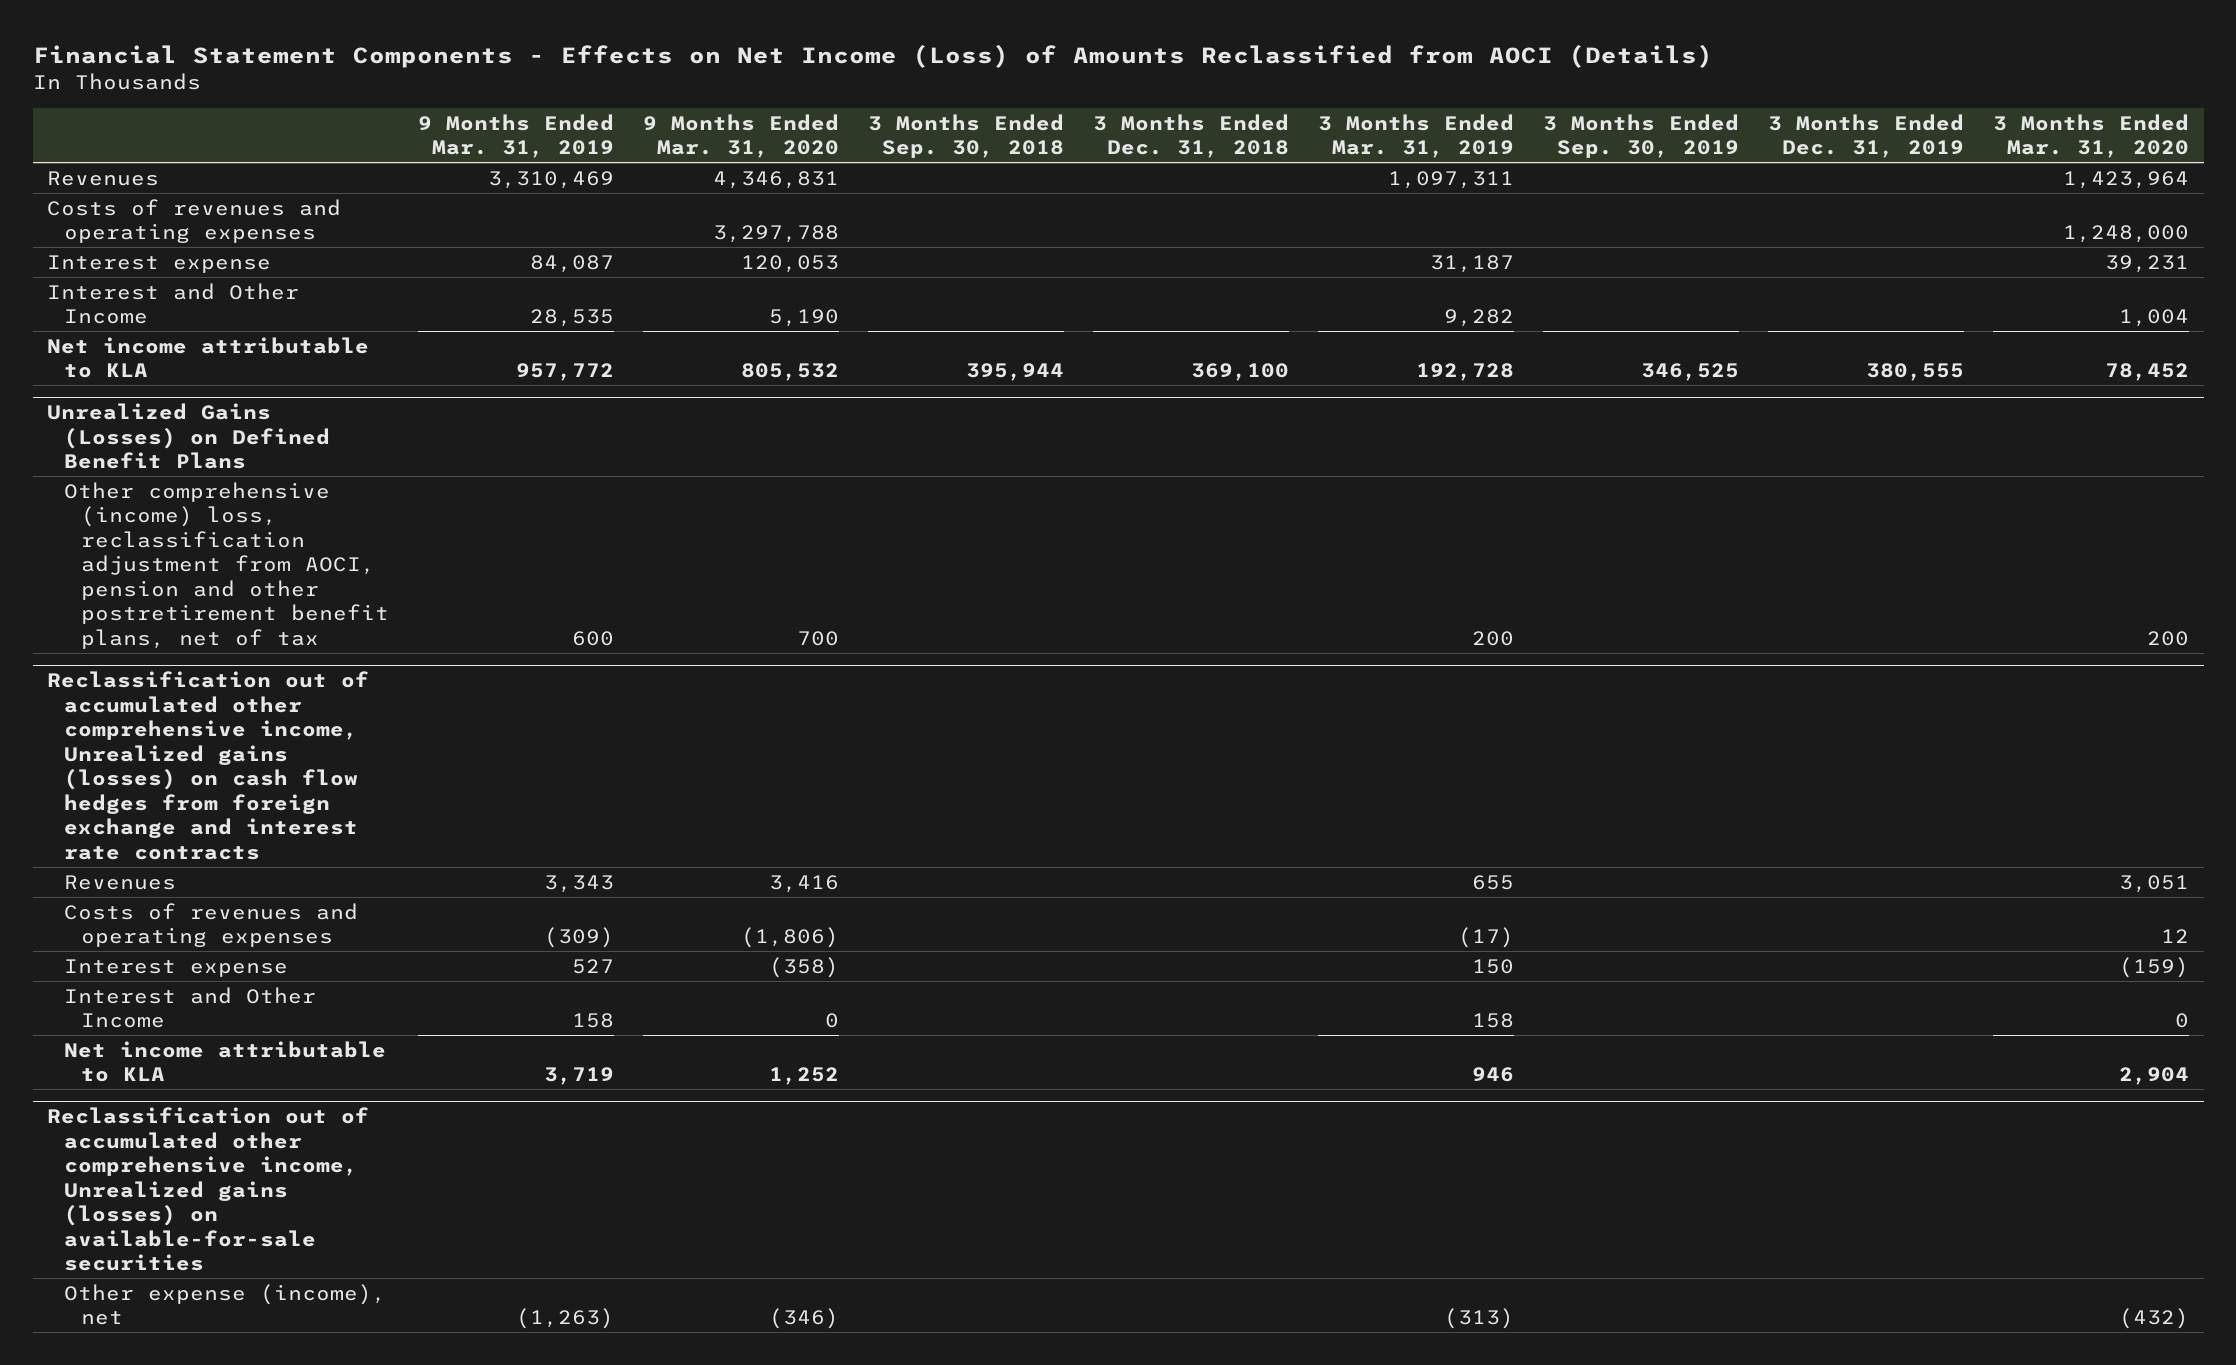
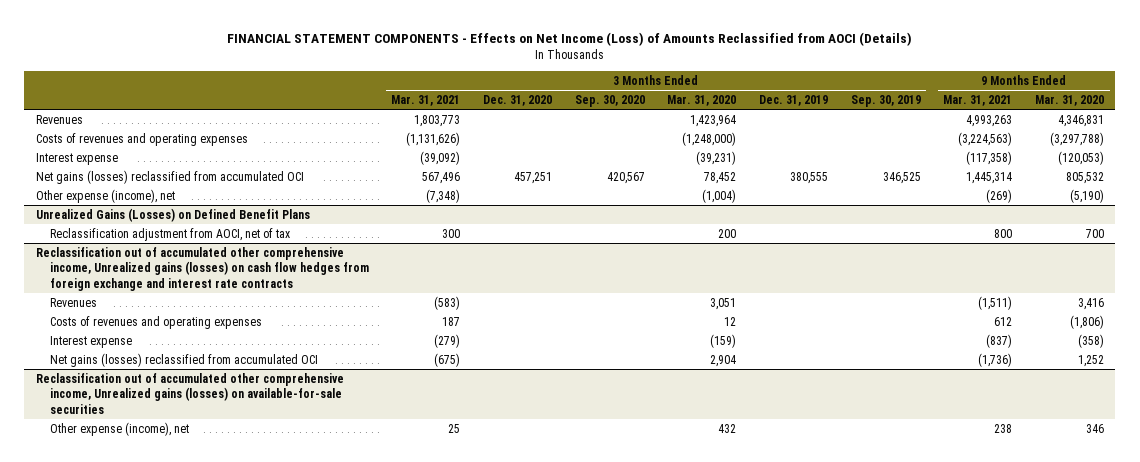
[32,43,1713,68] Financial Statement Components - Effects on Net Income (Loss) of Amounts Reclassified from AOCI (Details) -> [226,31,912,46] FINANCIAL STATEMENT COMPONENTS - Effects on Net Income (Loss) of Amounts Reclassified from AOCI (Details)
[418,113,615,159] 9 Months Ended Mar. 31, 2019 -> none
[868,113,1065,159] 3 Months Ended Sep. 30, 2018 -> none
[1093,113,1290,159] 3 Months Ended Dec. 31, 2018 -> none
[1318,113,1515,159] 3 Months Ended Mar. 31, 2019 -> none
none -> [391,95,461,107] Mar. 31, 2021
none -> [482,95,552,107] Dec. 31, 2020
none -> [574,95,645,108] Sep. 30, 2020
none -> [943,95,1013,107] Mar. 31, 2021
[47,282,300,325] Interest and Other Income -> none
[713,225,840,244] 3,297,788 -> [1049,131,1104,146] (3,297,788)
[2063,225,2190,244] 1,248,000 -> [682,131,737,146] (1,248,000)
[741,254,840,273] 120,053 -> [1057,150,1104,165] (120,053)
[2105,254,2190,273] 39,231 -> [696,150,737,165] (39,231)
[47,336,370,379] Net income attributable to KLA -> [35,169,304,184] Net gains (losses) reclassified from accumulated OCI
none -> [35,188,175,203] Other expense (income), net
[64,481,390,649] Other comprehensive (income) loss, reclassification adjustment from AOCI, pension and other postretirement benefit plans, net of tax -> [49,227,290,241] Reclassification adjustment from AOCI, net of tax
[64,986,317,1029] Interest and Other Income -> none
[64,1040,387,1083] Net income attributable to KLA -> [49,352,318,367] Net gains (losses) reclassified from accumulated OCI
[769,1308,840,1330] (346) -> [1085,423,1104,433] 346
[2119,1308,2190,1330] (432) -> [718,423,737,433] 432

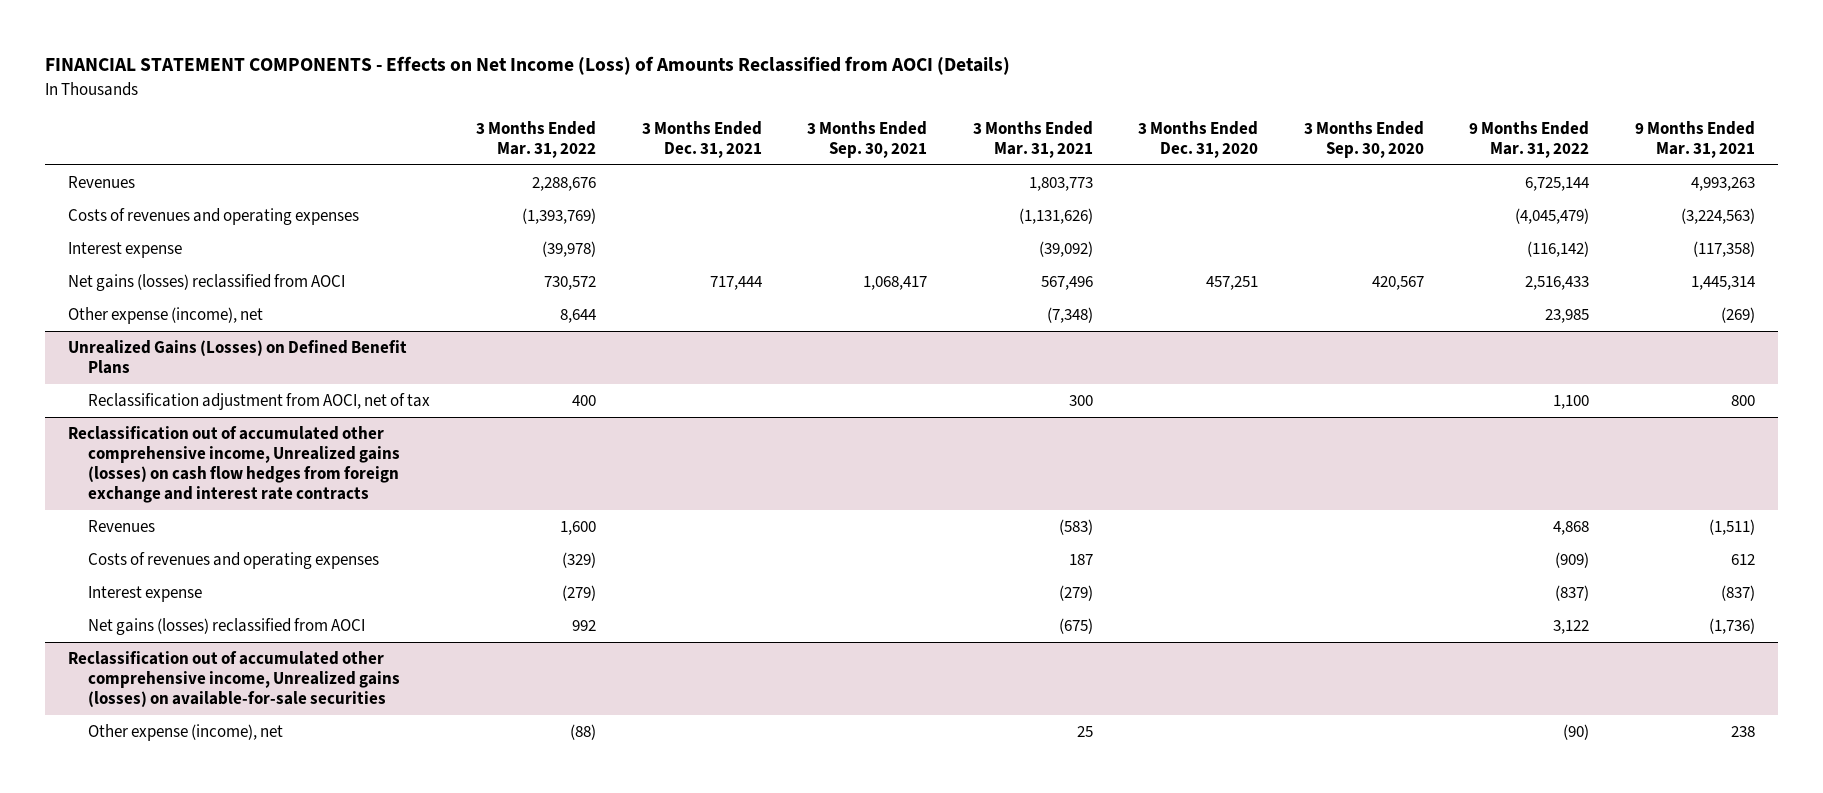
[667,95,737,107] Mar. 31, 2020 -> none
[758,95,828,107] Dec. 31, 2019 -> none
[850,95,921,108] Sep. 30, 2019 -> none
[1034,95,1104,107] Mar. 31, 2020 -> none
none -> [476,120,597,158] 3 Months Ended Mar. 31, 2022
none -> [641,120,762,158] 3 Months Ended Dec. 31, 2021
none -> [807,120,928,158] 3 Months Ended Sep. 30, 2021
none -> [1469,120,1590,158] 9 Months Ended Mar. 31, 2022
[35,169,304,184] Net gains (losses) reclassified from accumulated OCI -> [67,274,345,292] Net gains (losses) reclassified from AOCI
[49,352,318,367] Net gains (losses) reclassified from accumulated OCI -> [88,618,366,636] Net gains (losses) reclassified from AOCI

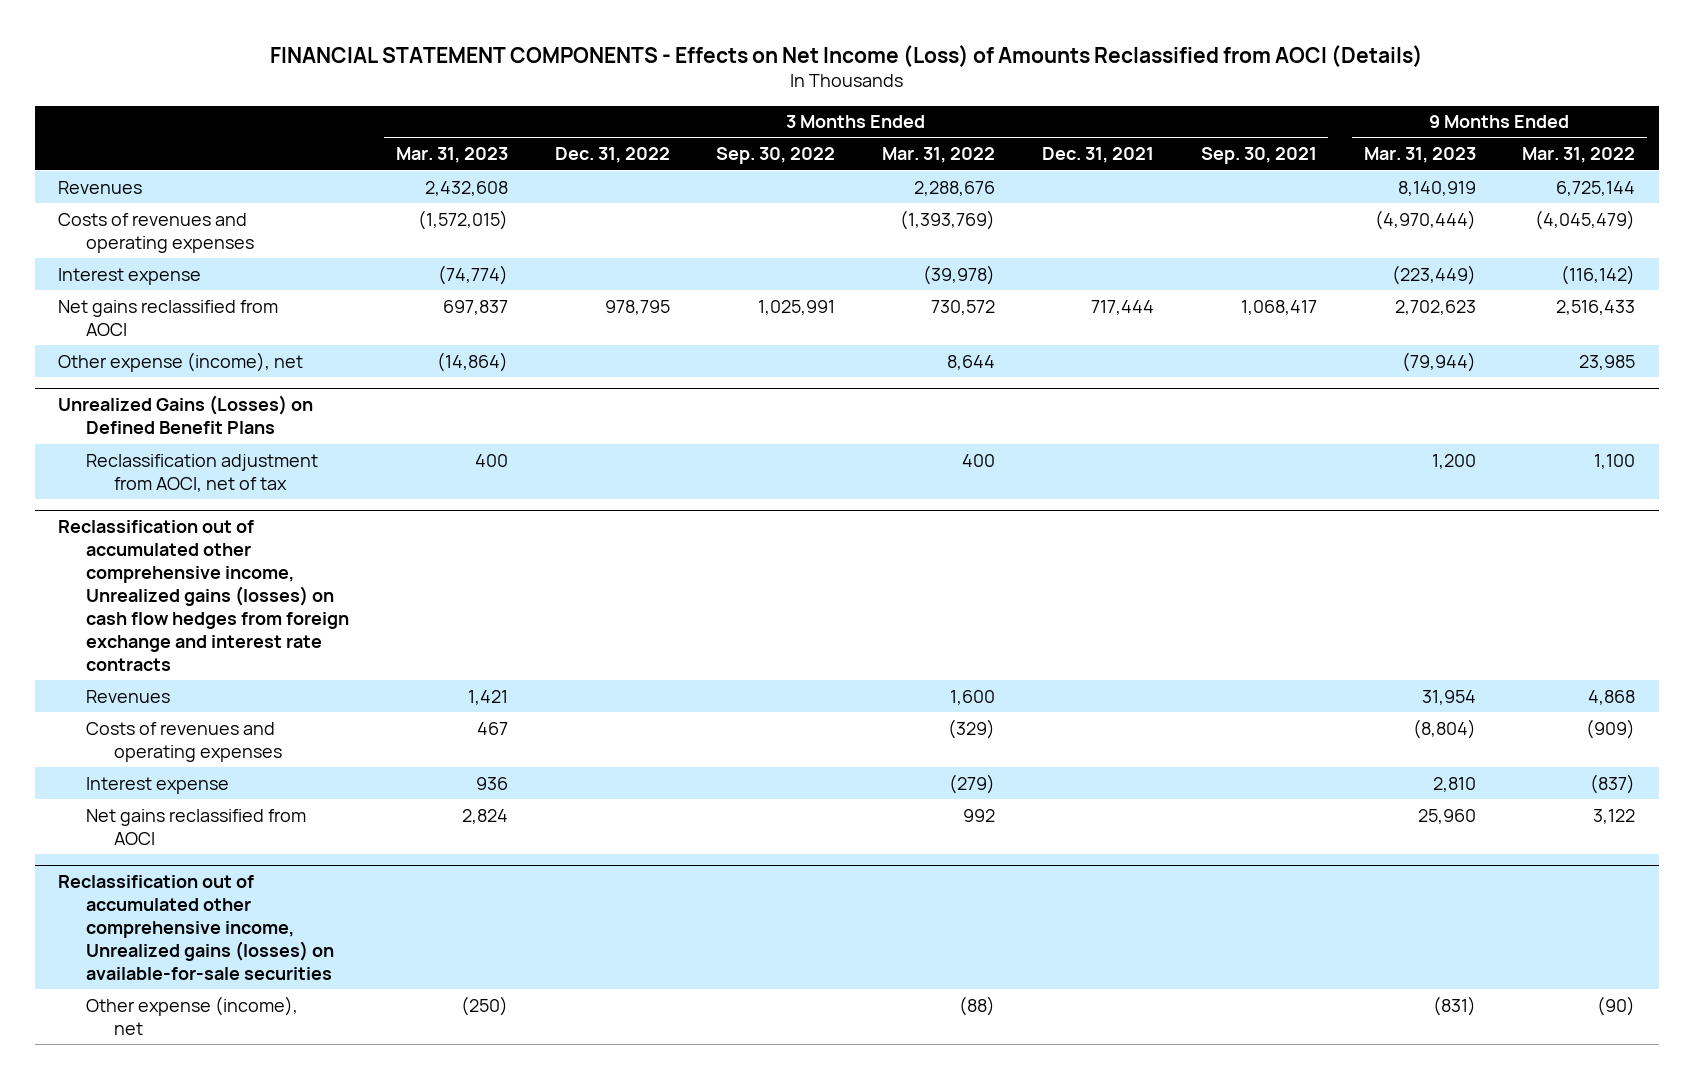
[972,120,1093,158] 3 Months Ended Mar. 31, 2021 -> none
[1138,120,1259,158] 3 Months Ended Dec. 31, 2020 -> none
[1303,120,1424,158] 3 Months Ended Sep. 30, 2020 -> none
[1634,120,1755,158] 9 Months Ended Mar. 31, 2021 -> none
none -> [395,147,508,164] Mar. 31, 2023
none -> [554,147,670,164] Dec. 31, 2022
none -> [716,147,836,165] Sep. 30, 2022
none -> [1363,147,1476,164] Mar. 31, 2023
[67,274,345,292] Net gains (losses) reclassified from AOCI -> [58,299,279,336] Net gains reclassified from AOCI
[88,618,366,636] Net gains (losses) reclassified from AOCI -> [86,808,307,845] Net gains reclassified from AOCI

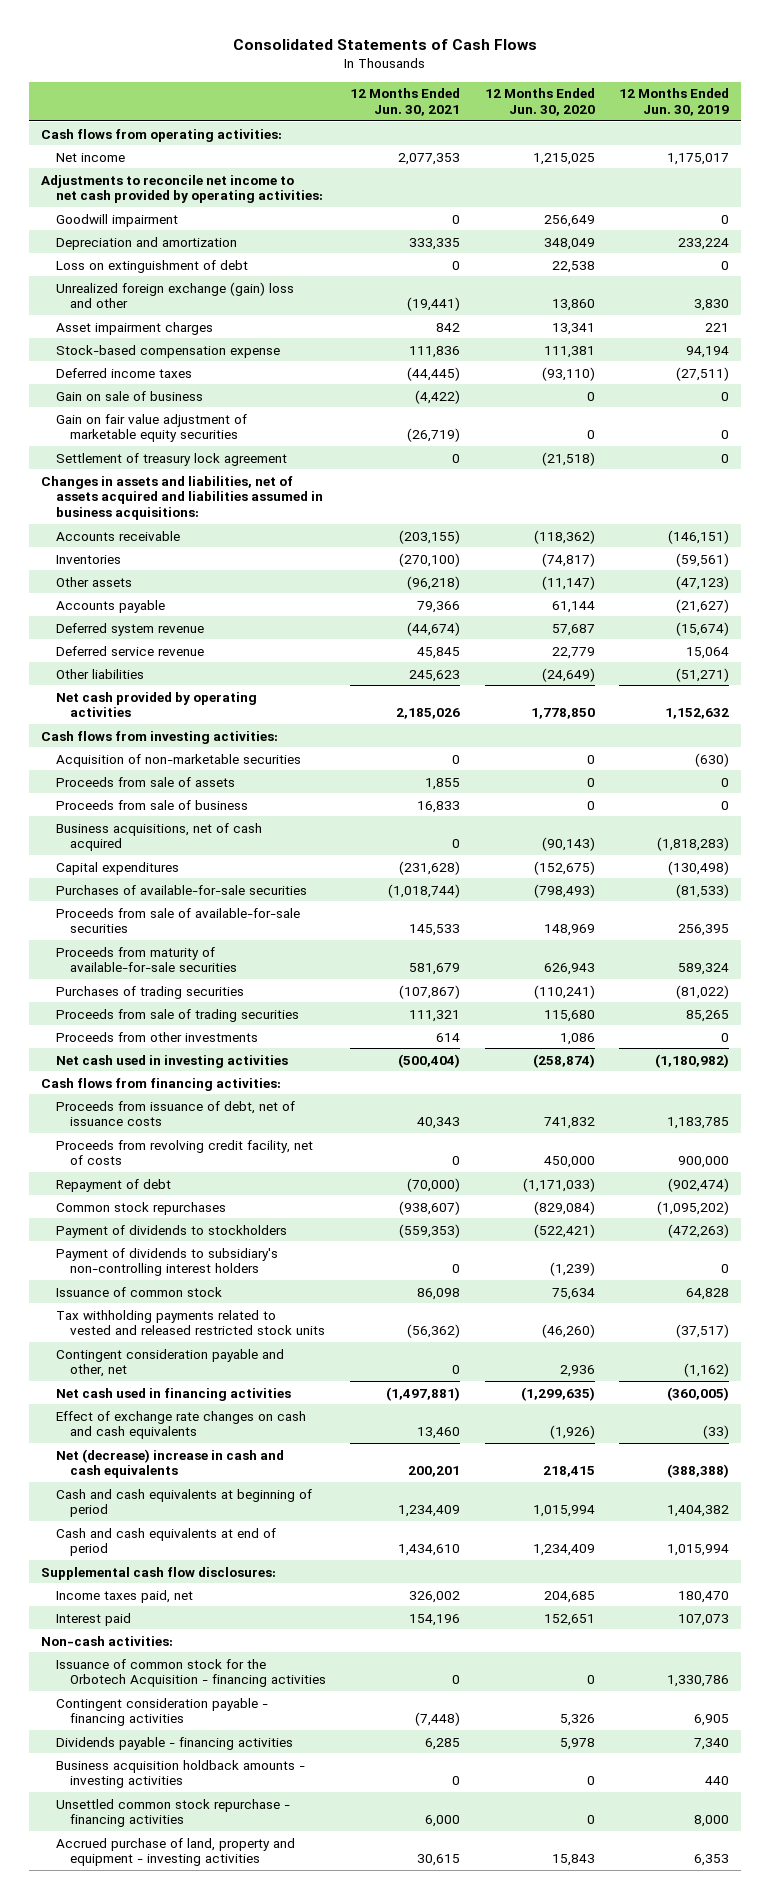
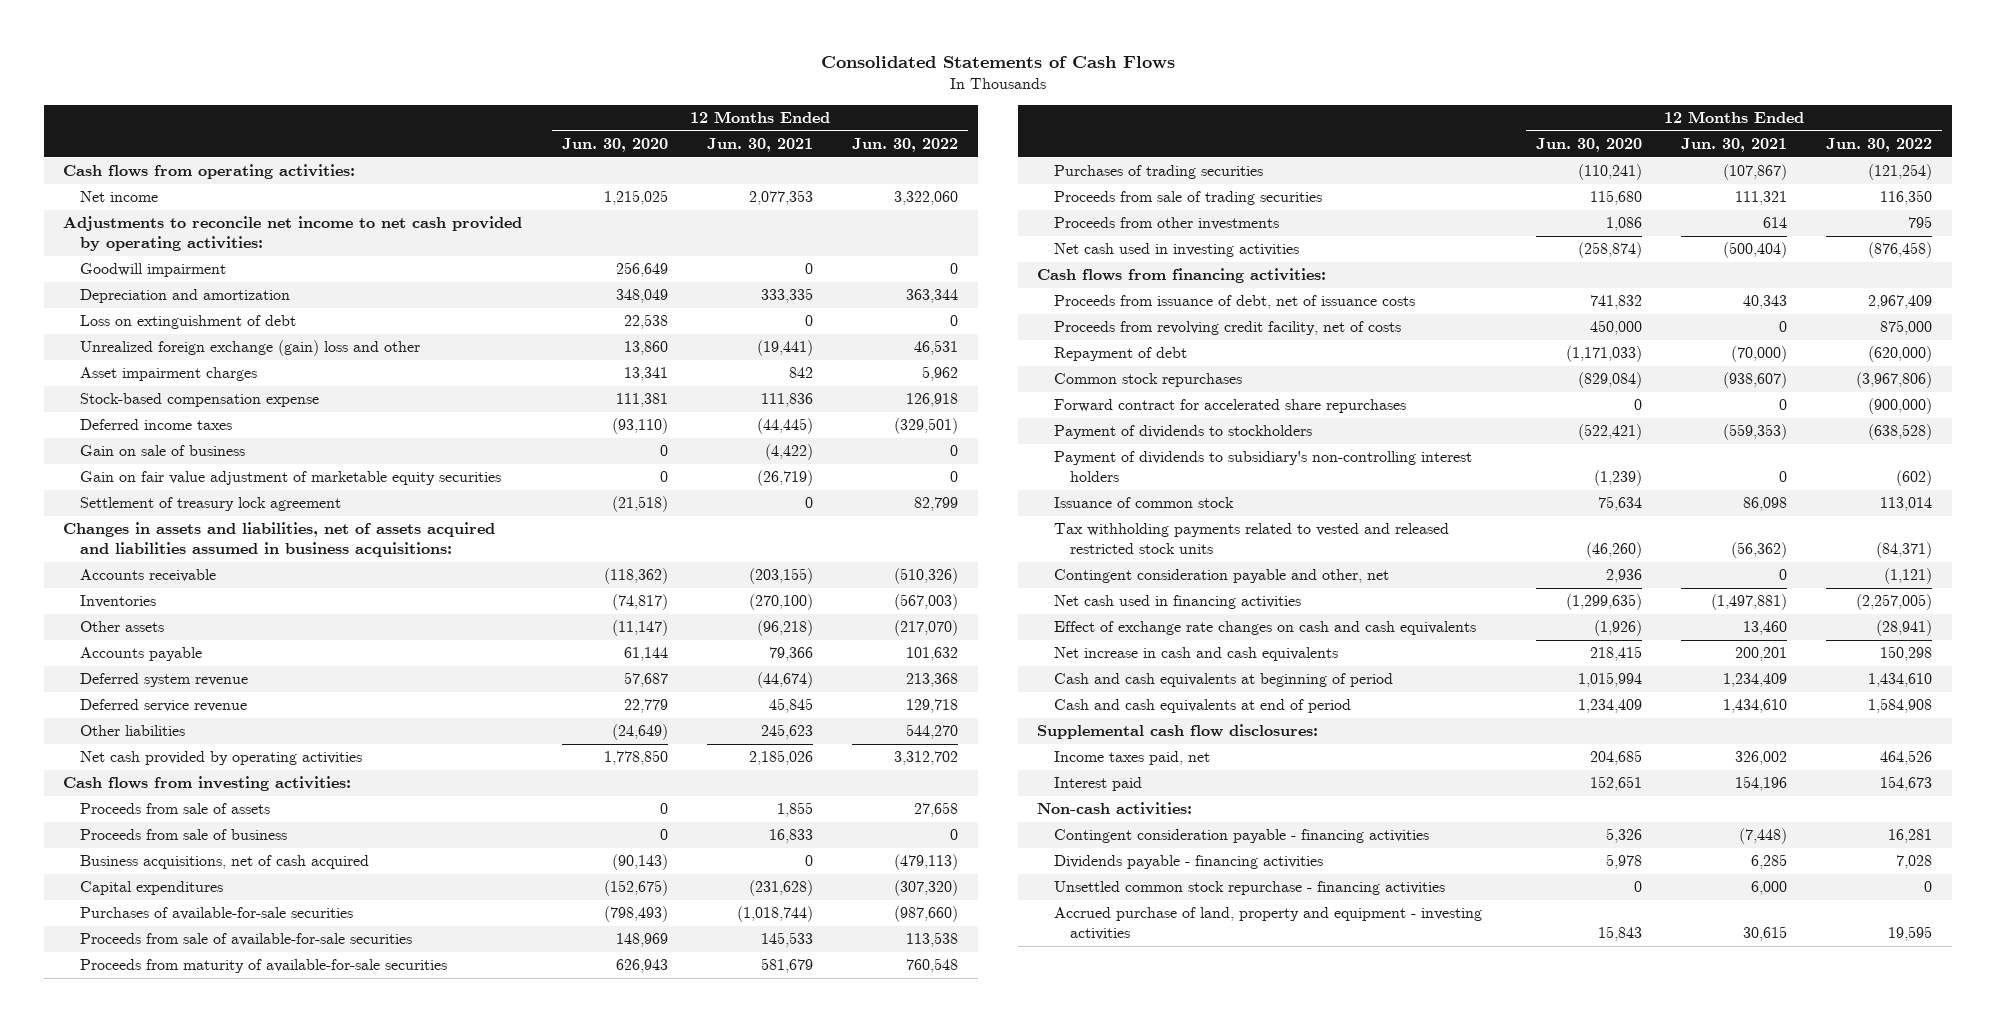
[618,88,729,117] 12 Months Ended Jun. 30, 2019 -> none
none -> [852,138,959,153] Jun. 30, 2022
[55,753,301,767] Acquisition of non-marketable securities -> none
none -> [1053,399,1406,414] Forward contract for accelerated share repurchases
[55,1448,284,1479] Net (decrease) increase in cash and cash equivalents -> [1053,647,1338,662] Net increase in cash and cash equivalents
[55,1658,327,1688] Issuance of common stock for the Orbotech Acquisition - financing activities -> none
[55,1759,305,1789] Business acquisition holdback amounts - investing activities -> none

